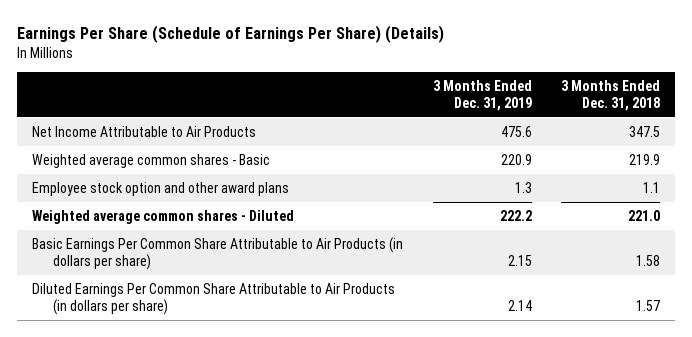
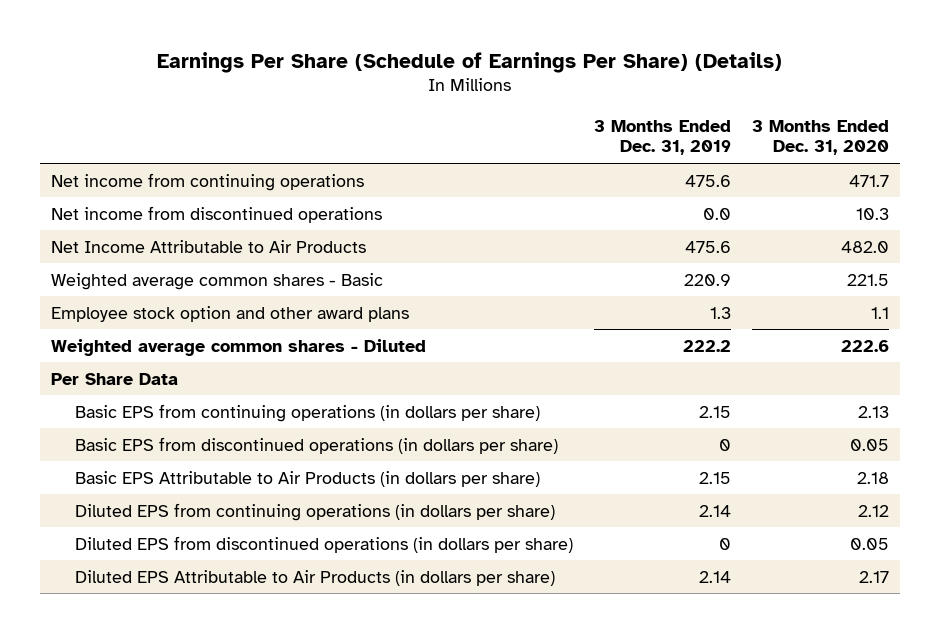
[561,79,661,111] 3 Months Ended Dec. 31, 2018 -> none
none -> [752,119,890,156] 3 Months Ended Dec. 31, 2020
none -> [50,172,364,191] Net income from continuing operations
none -> [50,205,382,223] Net income from discontinued operations
none -> [50,372,178,385] Per Share Data
none -> [75,403,541,422] Basic EPS from continuing operations (in dollars per share)
none -> [75,436,559,454] Basic EPS from discontinued operations (in dollars per share)
[31,237,403,271] Basic Earnings Per Common Share Attributable to Air Products (in dollars per share) -> [75,470,541,487] Basic EPS Attributable to Air Products (in dollars per share)
none -> [75,502,556,521] Diluted EPS from continuing operations (in dollars per share)
none -> [75,535,574,553] Diluted EPS from discontinued operations (in dollars per share)
[31,283,395,316] Diluted Earnings Per Common Share Attributable to Air Products (in dollars per share) -> [75,569,556,586] Diluted EPS Attributable to Air Products (in dollars per share)

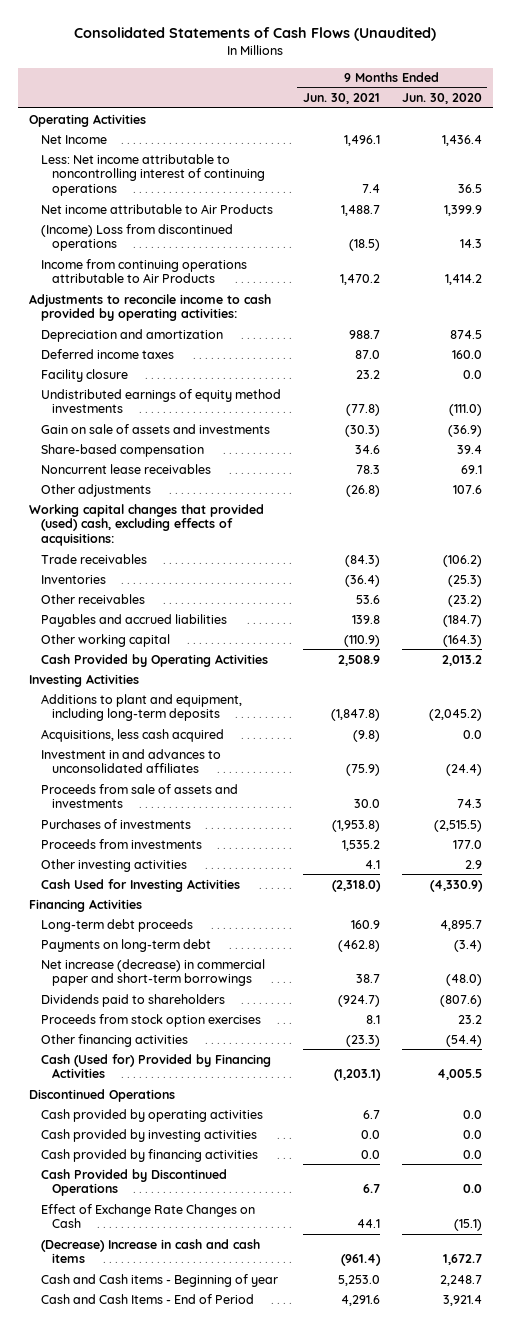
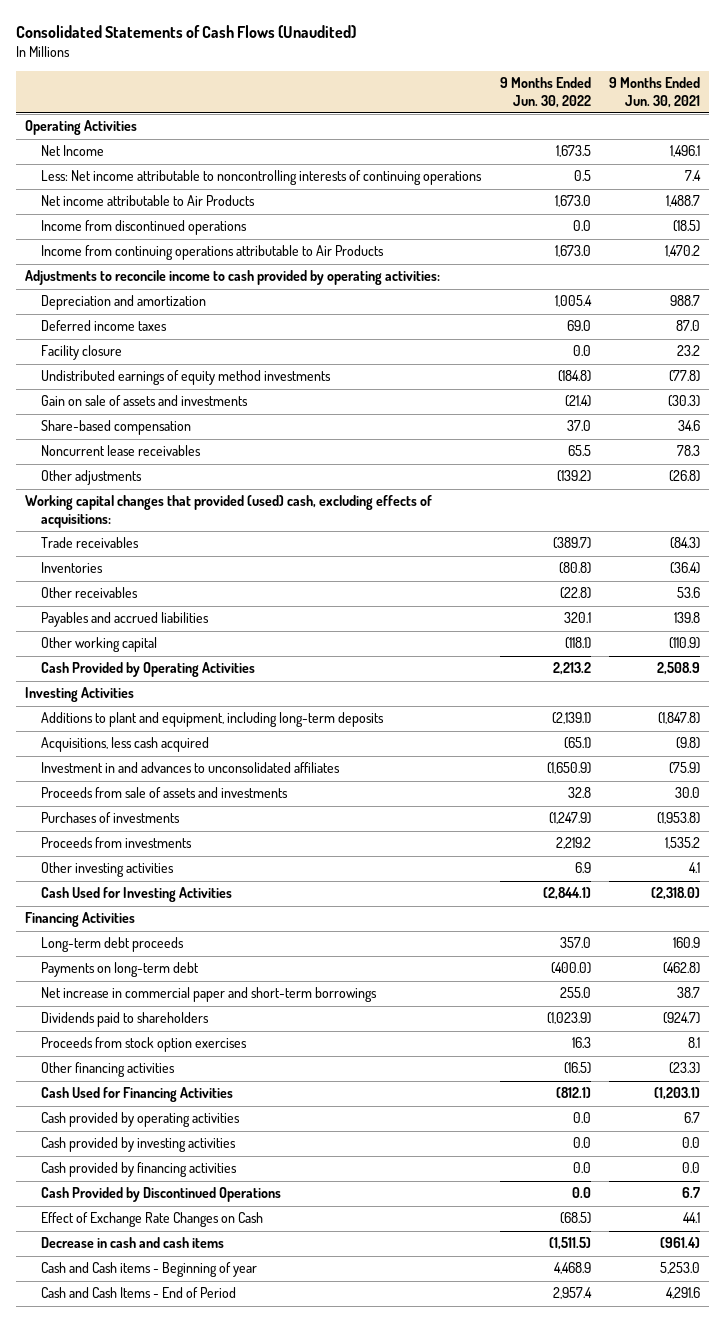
[401,93,482,105] Jun. 30, 2020 -> none
none -> [499,77,591,108] 9 Months Ended Jun. 30, 2022
[40,153,266,197] Less: Net income attributable to noncontrolling interest of continuing operations -> [41,170,483,186] Less: Net income attributable to noncontrolling interests of continuing operations
[40,223,233,252] (Income) Loss from discontinued operations -> [41,220,248,236] Income from discontinued operations
[40,958,265,987] Net increase (decrease) in commercial paper and short-term borrowings -> [41,987,378,1003] Net increase in commercial paper and short-term borrowings
[28,1088,175,1102] Discontinued Operations -> none
[40,1053,271,1079] Cash (Used for) Provided by Financing Activities -> [41,1087,234,1103] Cash Used for Financing Activities
[40,1238,260,1264] (Decrease) Increase in cash and cash items -> [41,1237,225,1249] Decrease in cash and cash items

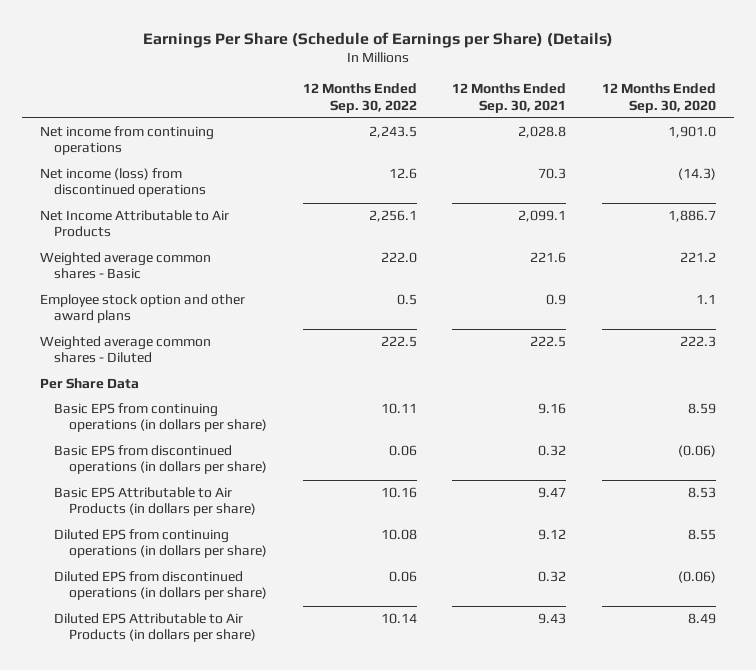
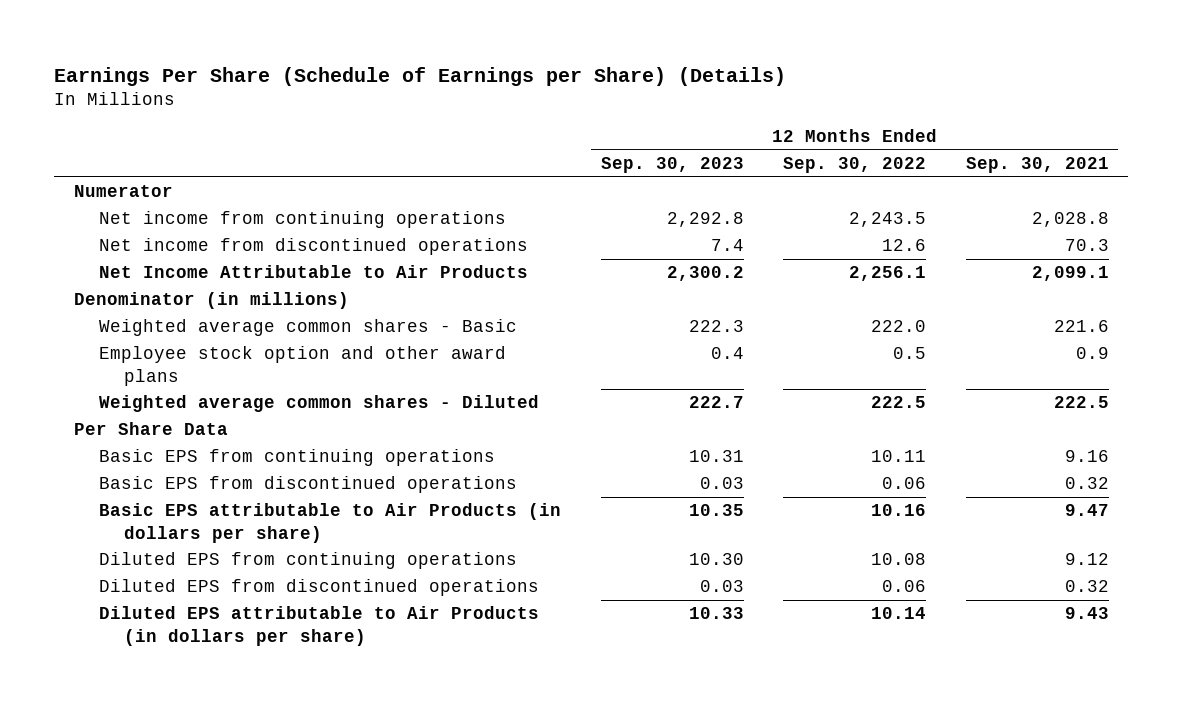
[601,83,716,113] 12 Months Ended Sep. 30, 2020 -> none
none -> [600,156,744,173] Sep. 30, 2023
none -> [74,185,174,198] Numerator
[39,168,207,198] Net income (loss) from discontinued operations -> [98,238,528,256] Net income from discontinued operations
none -> [74,292,350,310] Denominator (in millions)
[54,403,267,433] Basic EPS from continuing operations (in dollars per share) -> [98,449,495,467] Basic EPS from continuing operations
[54,445,267,475] Basic EPS from discontinued operations (in dollars per share) -> [98,476,517,494] Basic EPS from discontinued operations
[54,487,256,517] Basic EPS Attributable to Air Products (in dollars per share) -> [98,503,561,543] Basic EPS attributable to Air Products (in dollars per share)
[54,529,267,559] Diluted EPS from continuing operations (in dollars per share) -> [98,552,517,570] Diluted EPS from continuing operations
[54,571,267,601] Diluted EPS from discontinued operations (in dollars per share) -> [98,579,539,597] Diluted EPS from discontinued operations
[54,613,256,643] Diluted EPS Attributable to Air Products (in dollars per share) -> [98,606,539,646] Diluted EPS attributable to Air Products (in dollars per share)

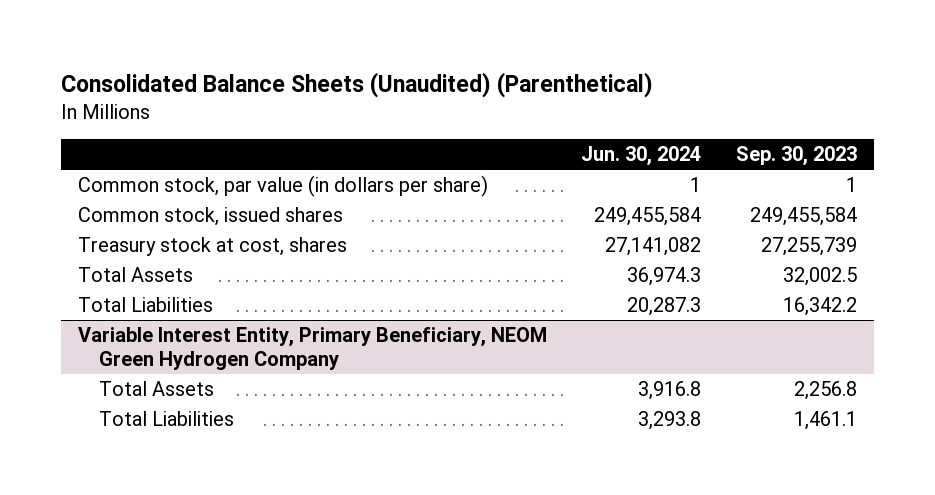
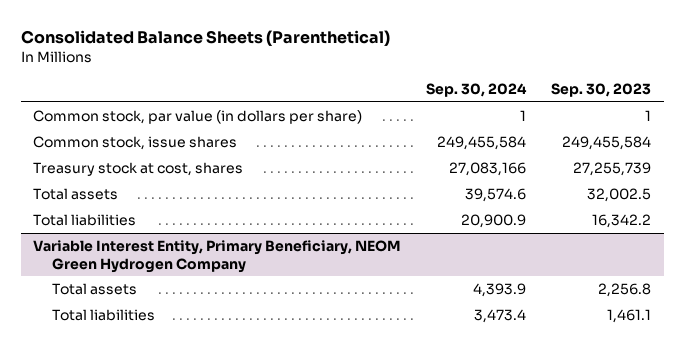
[60,72,653,99] Consolidated Balance Sheets (Unaudited) (Parenthetical) -> [20,29,390,46] Consolidated Balance Sheets (Parenthetical)
[581,146,702,167] Jun. 30, 2024 -> none
none -> [426,82,528,97] Sep. 30, 2024
[78,207,344,227] Common stock, issued shares -> [33,136,238,151] Common stock, issue shares
[78,267,194,283] Total Assets -> [33,188,119,201] Total assets
[78,297,214,313] Total Liabilities -> [33,214,137,227] Total liabilities
[98,381,214,397] Total Assets -> [52,283,138,296] Total assets
[98,411,234,427] Total Liabilities -> [52,309,156,322] Total liabilities

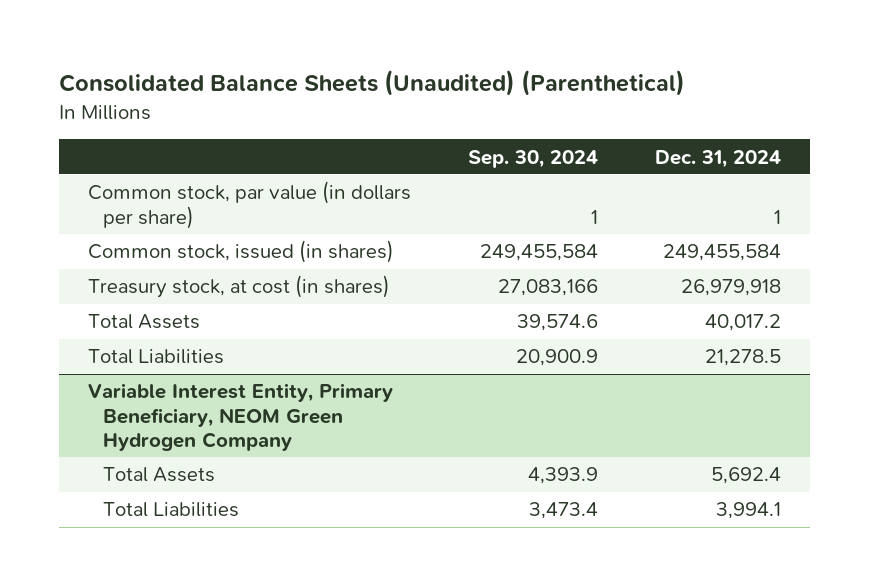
[20,29,390,46] Consolidated Balance Sheets (Parenthetical) -> [58,69,685,96] Consolidated Balance Sheets (Unaudited) (Parenthetical)
[551,82,652,97] Sep. 30, 2023 -> none
none -> [655,149,782,168] Dec. 31, 2024
[33,136,238,151] Common stock, issue shares -> [87,240,394,264] Common stock, issued (in shares)
[33,162,244,177] Treasury stock at cost, shares -> [87,275,390,299] Treasury stock, at cost (in shares)
[33,188,119,201] Total assets -> [87,314,200,330] Total Assets
[33,214,137,227] Total liabilities -> [87,349,224,365] Total Liabilities
[52,283,138,296] Total assets -> [102,467,215,483] Total Assets
[52,309,156,322] Total liabilities -> [102,502,239,518] Total Liabilities

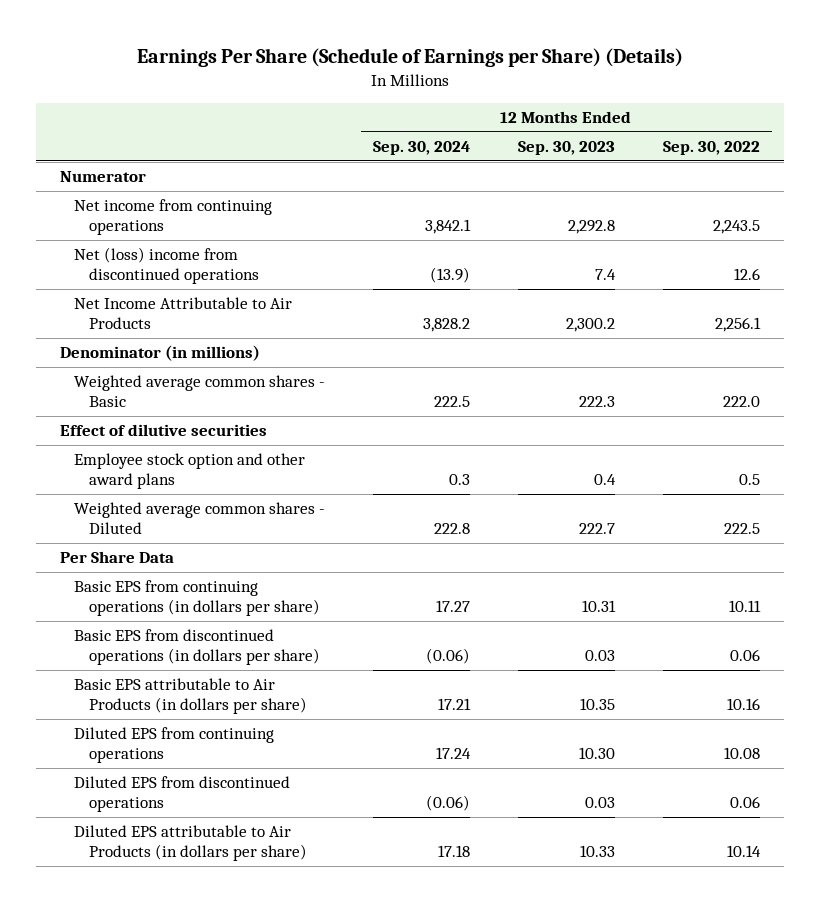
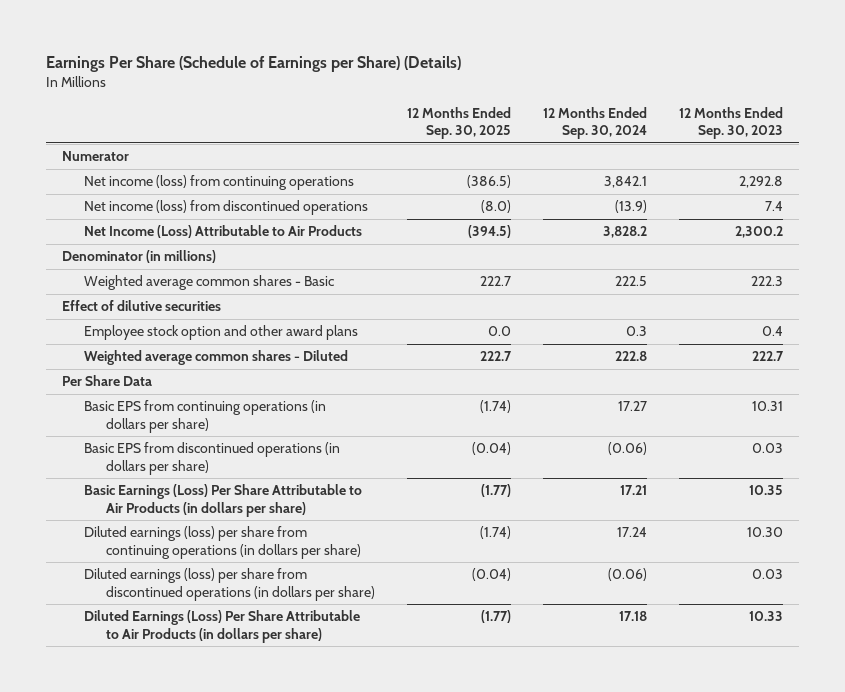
[662,140,760,155] Sep. 30, 2022 -> none
none -> [406,106,511,140] 12 Months Ended Sep. 30, 2025
[74,199,273,236] Net income from continuing operations -> [83,175,354,191] Net income (loss) from continuing operations
[74,247,259,285] Net (loss) income from discontinued operations -> [83,200,368,216] Net income (loss) from discontinued operations
[74,297,293,330] Net Income Attributable to Air Products -> [83,225,362,239] Net Income (Loss) Attributable to Air Products
[74,678,307,715] Basic EPS attributable to Air Products (in dollars per share) -> [83,484,362,517] Basic Earnings (Loss) Per Share Attributable to Air Products (in dollars per share)
[74,727,275,764] Diluted EPS from continuing operations -> [83,526,361,559] Diluted earnings (loss) per share from continuing operations (in dollars per share)
[74,776,291,813] Diluted EPS from discontinued operations -> [83,568,375,601] Diluted earnings (loss) per share from discontinued operations (in dollars per share)
[74,825,307,862] Diluted EPS attributable to Air Products (in dollars per share) -> [83,610,360,643] Diluted Earnings (Loss) Per Share Attributable to Air Products (in dollars per share)

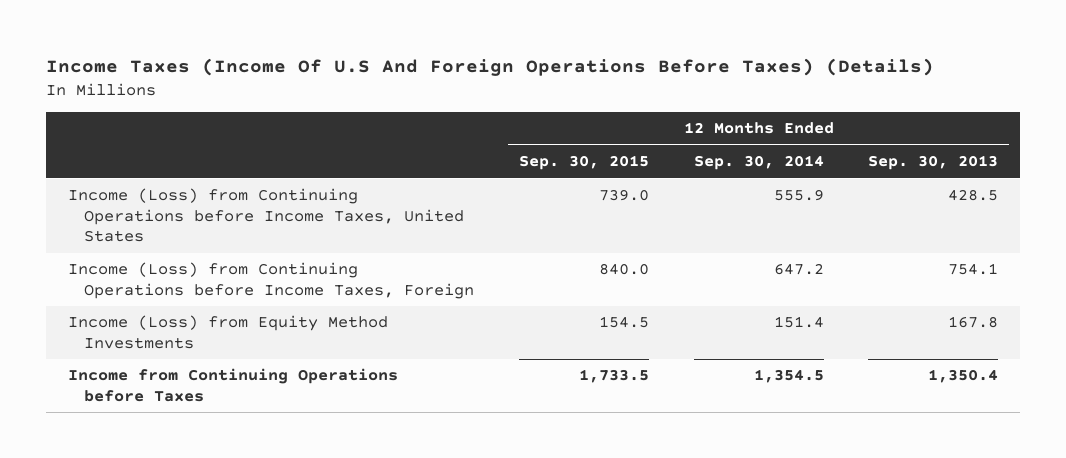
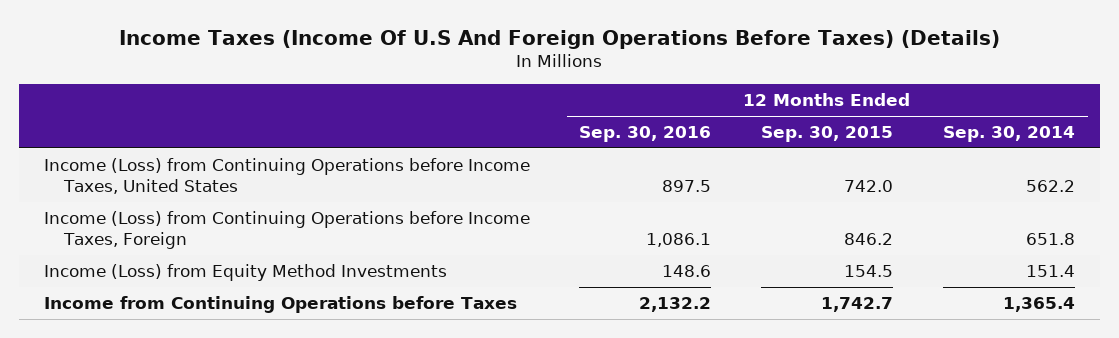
[868,155,999,171] Sep. 30, 2013 -> none
none -> [579,126,712,143] Sep. 30, 2016
[598,189,649,202] 739.0 -> [844,180,894,193] 742.0
[773,189,824,202] 555.9 -> [1026,180,1076,193] 562.2
[598,263,649,276] 840.0 -> [844,233,894,246] 846.2
[773,263,824,276] 647.2 -> [1026,233,1076,246] 651.8
[578,369,649,384] 1,733.5 -> [821,297,894,313] 1,742.7
[753,369,824,384] 1,354.5 -> [1003,297,1076,313] 1,365.4

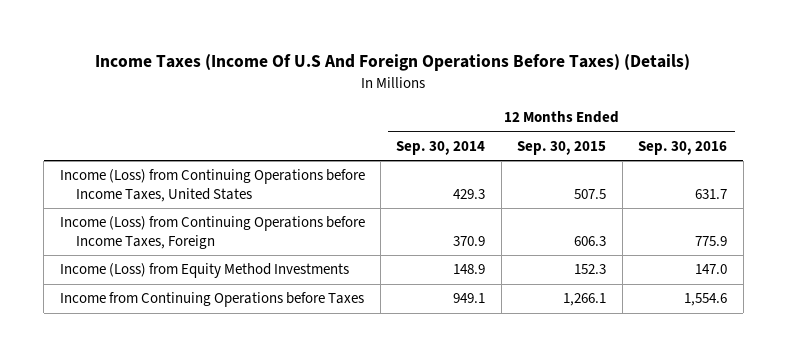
[662,180,712,193] 897.5 -> [695,188,728,199] 631.7
[844,180,894,193] 742.0 -> [574,188,607,199] 507.5
[1026,180,1076,193] 562.2 -> [453,188,486,199] 429.3
[646,233,712,248] 1,086.1 -> [695,235,728,246] 775.9
[844,233,894,246] 846.2 -> [574,235,607,246] 606.3
[1026,233,1076,246] 651.8 -> [453,235,486,246] 370.9
[662,265,712,278] 148.6 -> [695,264,728,275] 147.0
[844,265,894,278] 154.5 -> [574,264,607,275] 152.3
[1026,265,1076,278] 151.4 -> [453,264,486,275] 148.9
[639,297,712,313] 2,132.2 -> [684,293,728,307] 1,554.6
[821,297,894,313] 1,742.7 -> [563,293,607,307] 1,266.1
[1003,297,1076,313] 1,365.4 -> [453,293,486,304] 949.1

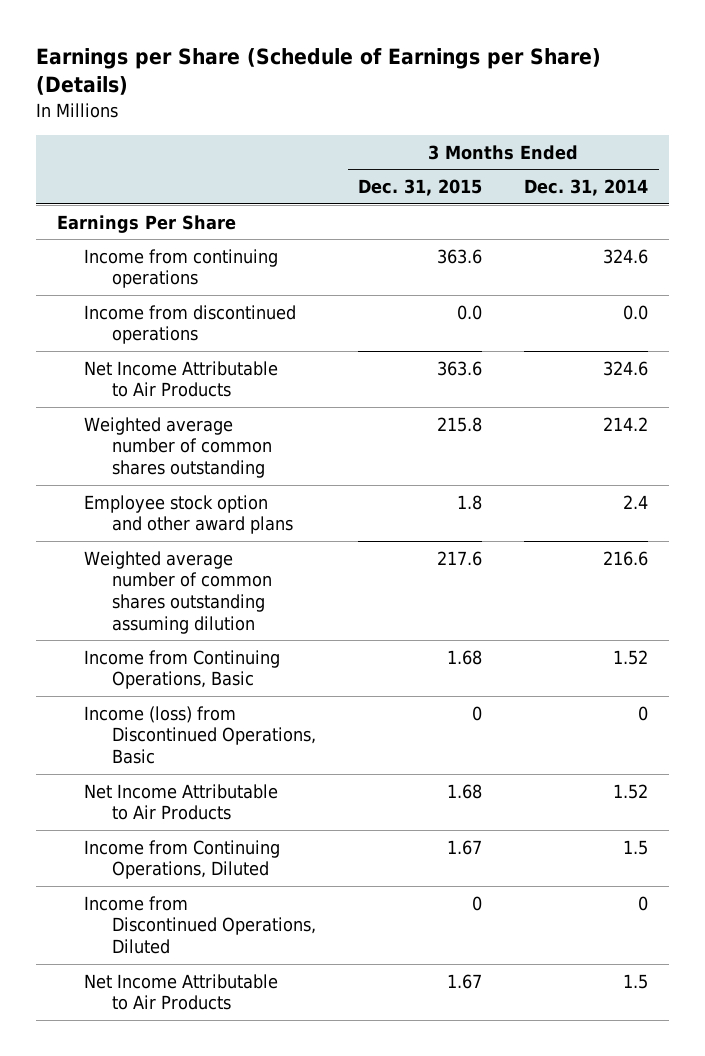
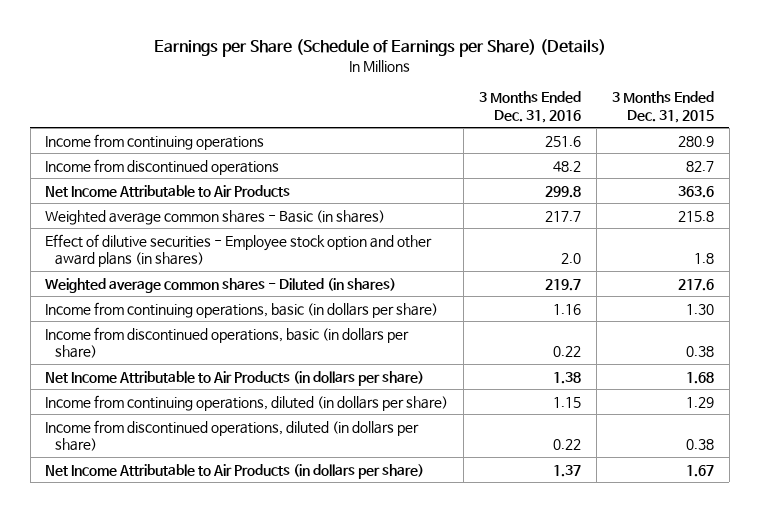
[524,179,649,197] Dec. 31, 2014 -> none
none -> [479,91,582,123] 3 Months Ended Dec. 31, 2016
[56,214,236,233] Earnings Per Share -> none
[437,248,483,264] 363.6 -> [677,135,714,147] 280.9
[457,304,483,320] 0.0 -> [685,160,714,172] 82.7
[84,416,273,479] Weighted average number of common shares outstanding -> [45,209,386,225] Weighted average common shares - Basic (in shares)
[84,494,294,535] Employee stock option and other award plans -> [45,233,433,267] Effect of dilutive securities - Employee stock option and other award plans (in shares)
[84,550,273,634] Weighted average number of common shares outstanding assuming dilution -> [45,277,397,293] Weighted average common shares - Diluted (in shares)
[84,649,281,690] Income from Continuing Operations, Basic -> [45,301,439,318] Income from continuing operations, basic (in dollars per share)
[447,649,483,665] 1.68 -> [685,303,714,315] 1.30
[84,705,317,765] Income (loss) from Discontinued Operations, Basic -> [45,326,410,358] Income from discontinued operations, basic (in dollars per share)
[472,705,483,721] 0 -> [685,345,714,357] 0.38
[84,783,279,821] Net Income Attributable to Air Products -> [45,370,425,386] Net Income Attributable to Air Products (in dollars per share)
[84,839,281,880] Income from Continuing Operations, Diluted -> [45,394,449,411] Income from continuing operations, diluted (in dollars per share)
[447,839,483,855] 1.67 -> [685,396,714,408] 1.29
[84,895,317,955] Income from Discontinued Operations, Diluted -> [45,419,420,451] Income from discontinued operations, diluted (in dollars per share)
[472,895,483,911] 0 -> [685,438,714,450] 0.38
[84,973,279,1011] Net Income Attributable to Air Products -> [45,463,425,479] Net Income Attributable to Air Products (in dollars per share)

